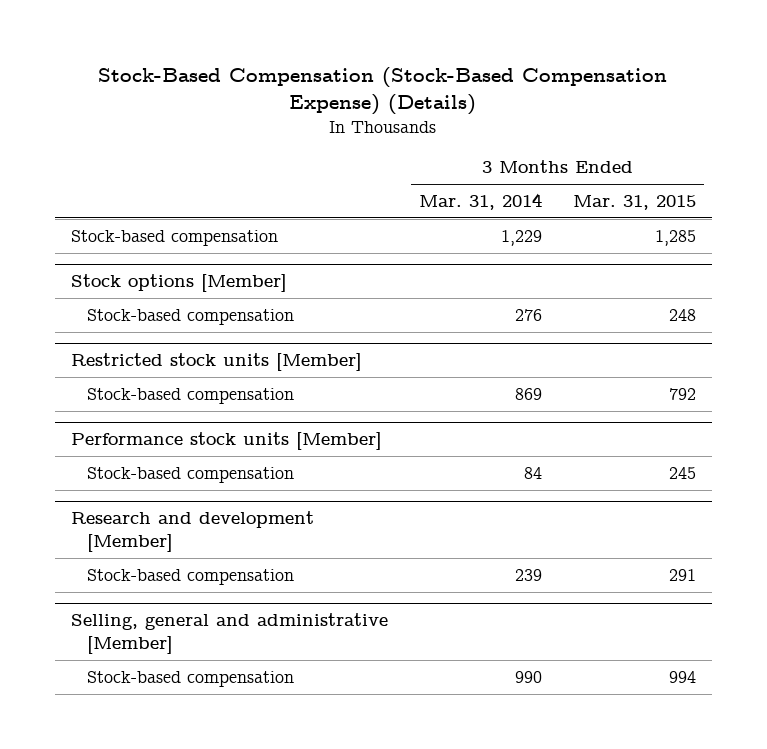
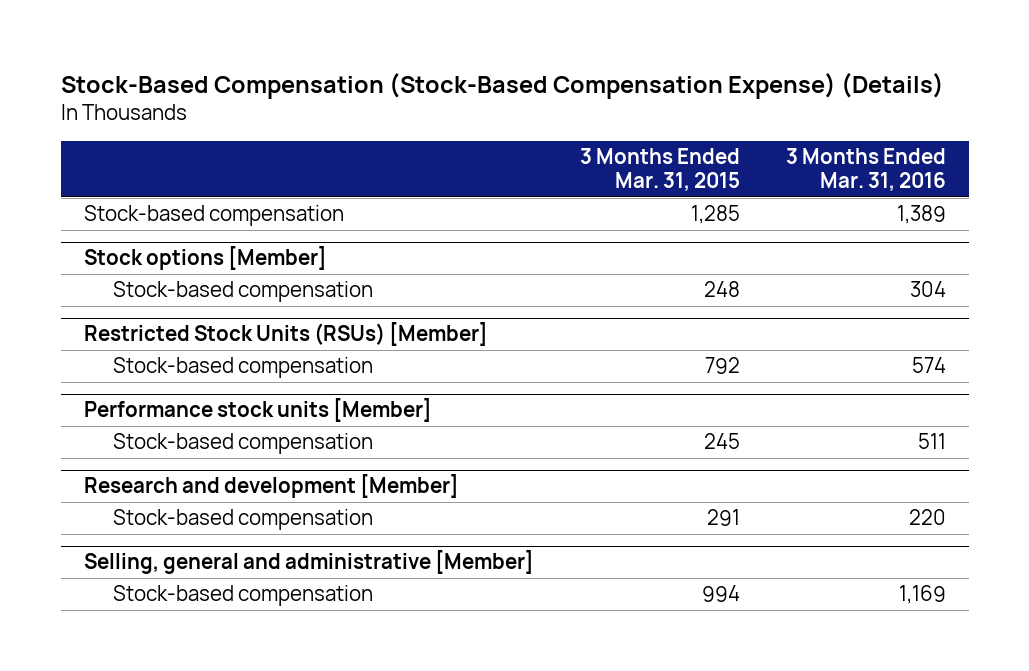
[418,192,542,210] Mar. 31, 2014 -> none
none -> [785,148,946,192] 3 Months Ended Mar. 31, 2016
[70,353,362,372] Restricted stock units [Member] -> [83,322,488,347] Restricted Stock Units (RSUs) [Member]

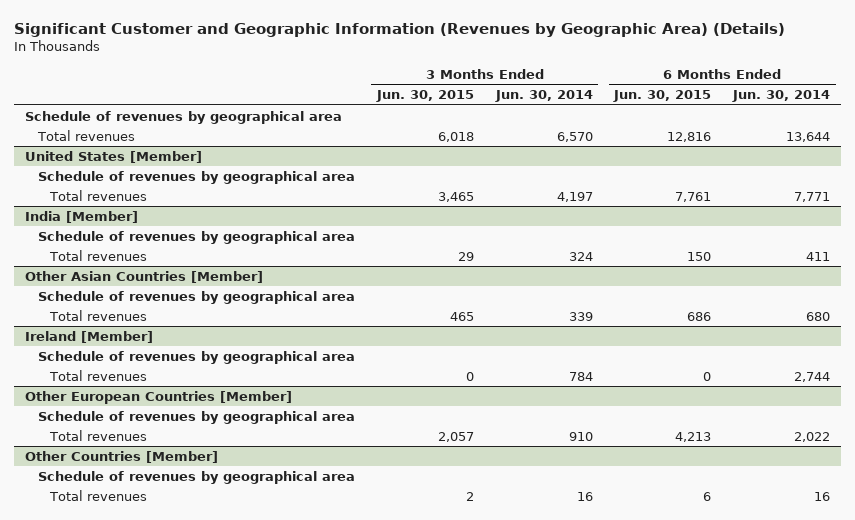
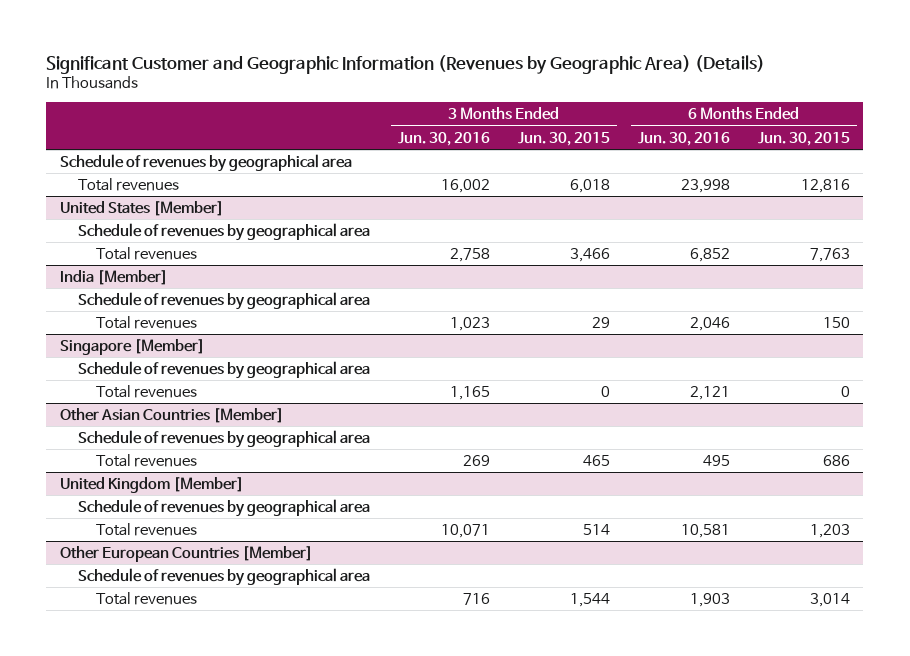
[494,90,593,103] Jun. 30, 2014 -> none
[732,90,831,103] Jun. 30, 2014 -> none
none -> [398,131,491,146] Jun. 30, 2016
none -> [637,131,730,146] Jun. 30, 2016
[437,191,474,202] 3,465 -> [569,247,610,262] 3,466
[675,191,712,202] 7,761 -> [809,247,850,262] 7,763
none -> [60,338,206,355] Singapore [Member]
none -> [78,360,371,379] Schedule of revenues by geographical area
none -> [96,384,198,398] Total revenues
[24,330,153,343] Ireland [Member] -> none
none -> [60,476,245,493] United Kingdom [Member]
[465,371,474,381] 0 -> [582,523,610,535] 514
[703,371,712,381] 0 -> [809,523,850,538] 1,203
[24,450,218,463] Other Countries [Member] -> none
[37,470,355,484] Schedule of revenues by geographical area -> none
[49,489,148,501] Total revenues -> none
[437,431,474,442] 2,057 -> [569,592,610,607] 1,544
[675,431,712,442] 4,213 -> [809,592,850,607] 3,014

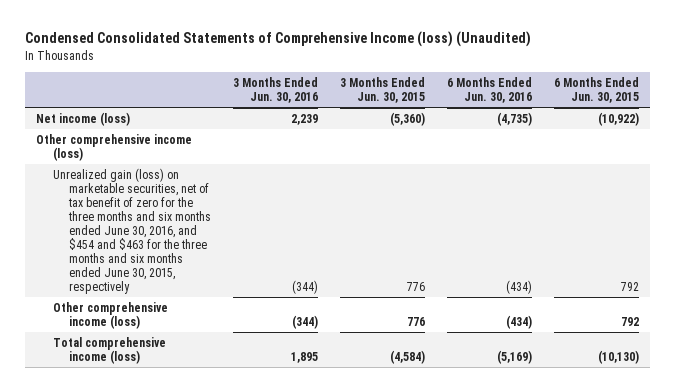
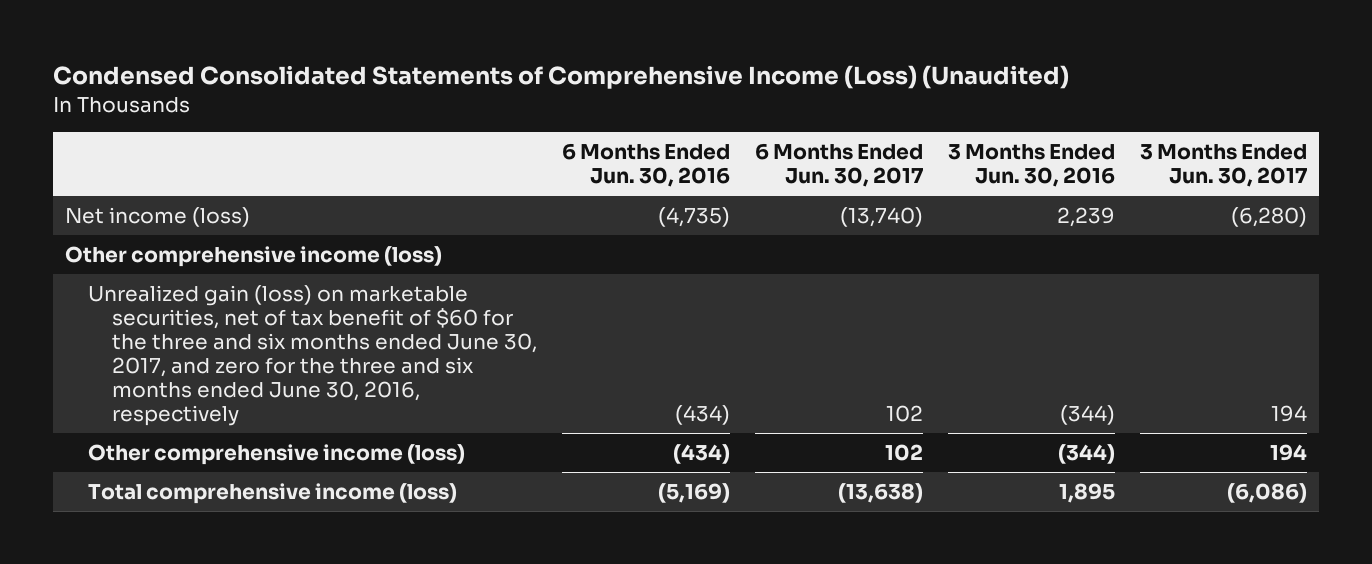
[24,31,531,48] Condensed Consolidated Statements of Comprehensive Income (loss) (Unaudited) -> [52,65,1069,90] Condensed Consolidated Statements of Comprehensive Income (Loss) (Unaudited)
[340,76,426,103] 3 Months Ended Jun. 30, 2015 -> none
[554,76,640,103] 6 Months Ended Jun. 30, 2015 -> none
none -> [754,143,923,188] 6 Months Ended Jun. 30, 2017
none -> [1139,144,1307,188] 3 Months Ended Jun. 30, 2017
[52,167,212,295] Unrealized gain (loss) on marketable securities, net of tax benefit of zero for the three months and six months ended June 30, 2016, and $454 and $463 for the three months and six months ended June 30, 2015, respectively -> [88,284,537,426] Unrealized gain (loss) on marketable securities, net of tax benefit of $60 for the three and six months ended June 30, 2017, and zero for the three and six months ended June 30, 2016, respectively

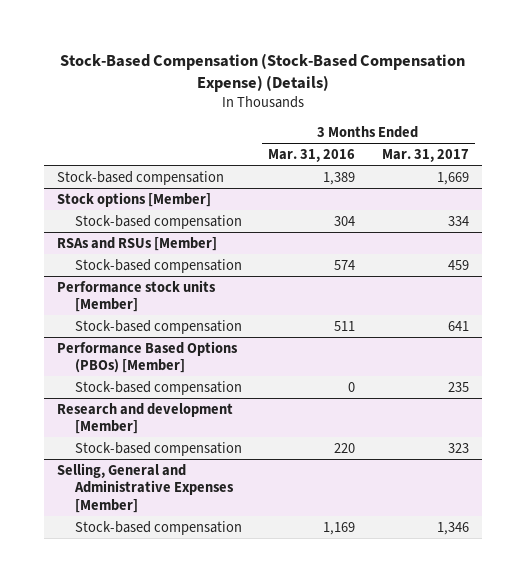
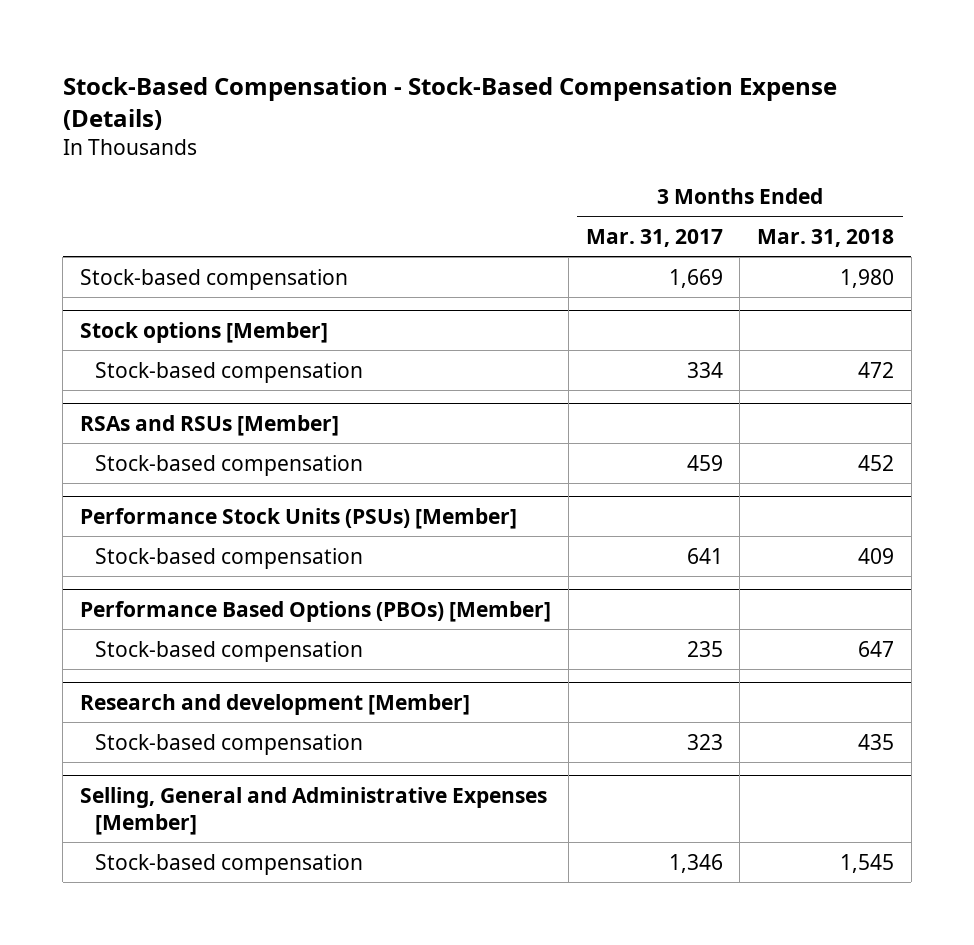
[59,52,465,92] Stock-Based Compensation (Stock-Based Compensation Expense) (Details) -> [62,76,837,131] Stock-Based Compensation - Stock-Based Compensation Expense (Details)
[268,148,356,162] Mar. 31, 2016 -> none
none -> [757,228,895,247] Mar. 31, 2018
[56,279,216,313] Performance stock units [Member] -> [79,507,517,529] Performance Stock Units (PSUs) [Member]

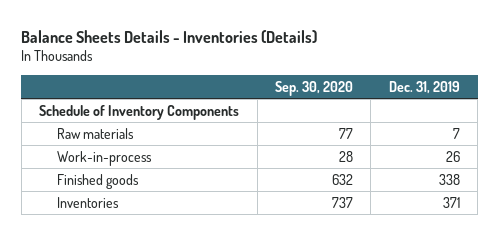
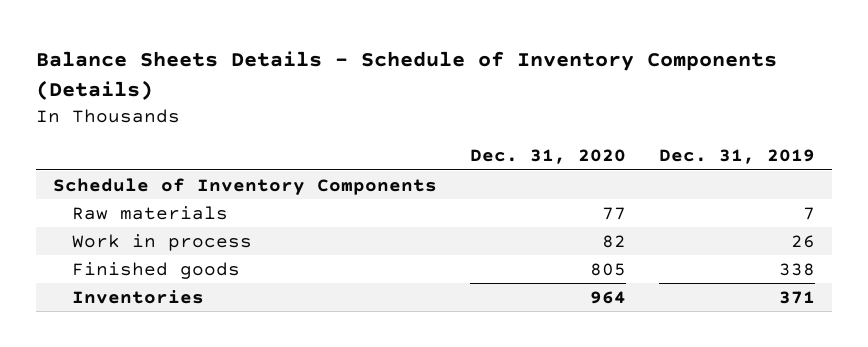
[21,29,318,43] Balance Sheets Details - Inventories (Details) -> [35,50,777,101] Balance Sheets Details - Schedule of Inventory Components (Details)
[274,80,353,96] Sep. 30, 2020 -> none
none -> [469,149,626,165] Dec. 31, 2020
[56,150,152,166] Work-in-process -> [71,233,252,251] Work in process

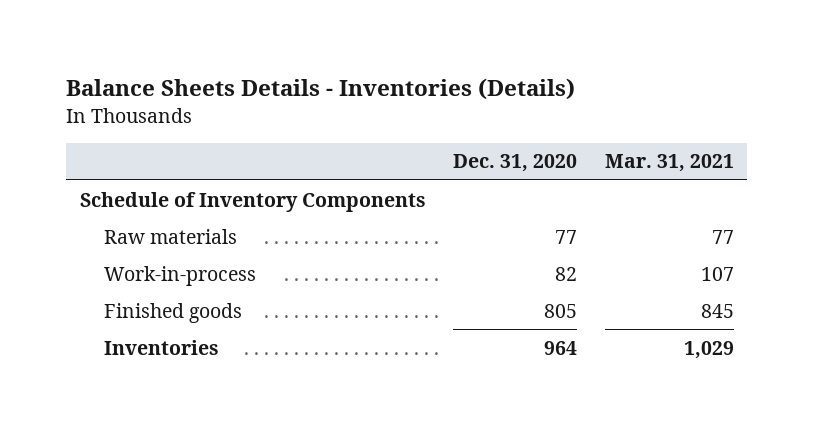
[35,50,777,101] Balance Sheets Details - Schedule of Inventory Components (Details) -> [65,78,575,101] Balance Sheets Details - Inventories (Details)
[659,149,816,165] Dec. 31, 2019 -> none
none -> [604,154,734,173] Mar. 31, 2021
[71,233,252,251] Work in process -> [104,265,257,286] Work-in-process

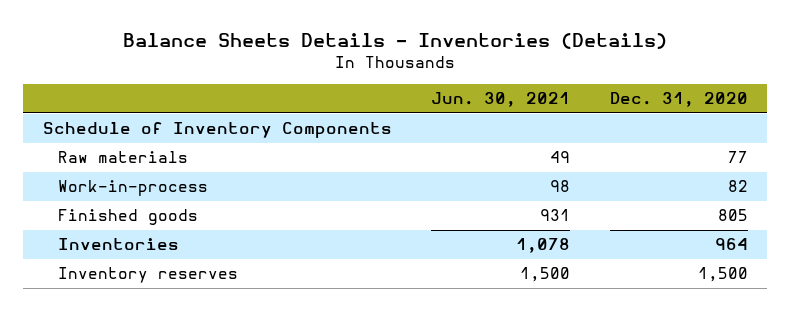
[604,154,734,173] Mar. 31, 2021 -> none
none -> [431,92,571,108] Jun. 30, 2021
none -> [57,267,238,284] Inventory reserves

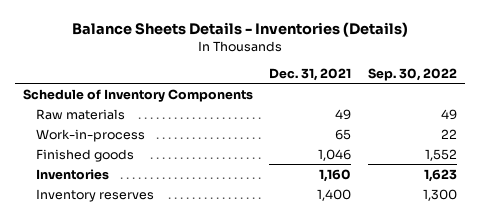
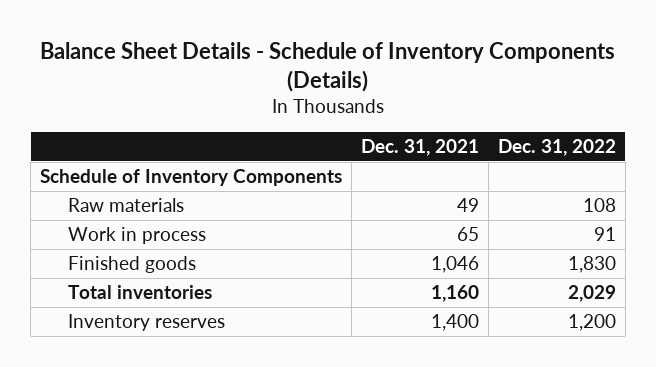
[71,21,408,37] Balance Sheets Details - Inventories (Details) -> [39,42,615,93] Balance Sheet Details - Schedule of Inventory Components (Details)
[367,67,457,81] Sep. 30, 2022 -> none
none -> [497,138,616,156] Dec. 31, 2022
[35,128,145,142] Work-in-process -> [68,227,207,245] Work in process
[35,168,109,180] Inventories -> [68,285,213,300] Total inventories

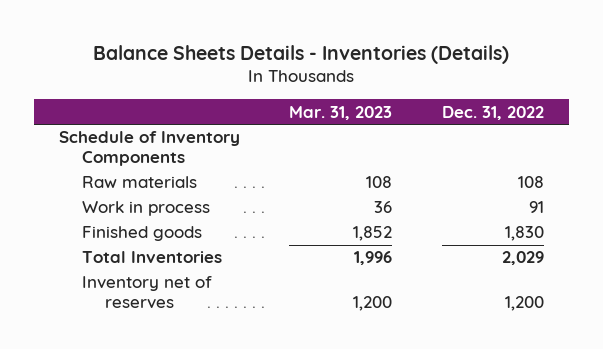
[39,42,615,93] Balance Sheet Details - Schedule of Inventory Components (Details) -> [93,44,510,64] Balance Sheets Details - Inventories (Details)
[360,138,479,156] Dec. 31, 2021 -> none
none -> [289,105,393,120] Mar. 31, 2023
[68,285,213,300] Total inventories -> [81,251,222,264] Total Inventories
[68,314,226,332] Inventory reserves -> [81,276,212,310] Inventory net of reserves

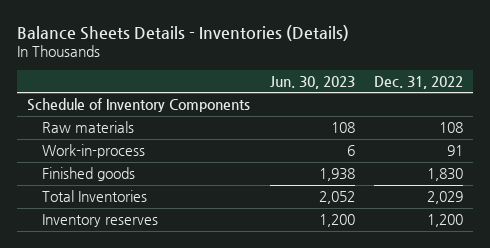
[289,105,393,120] Mar. 31, 2023 -> none
none -> [269,75,355,89] Jun. 30, 2023
[81,201,210,217] Work in process -> [41,144,145,159] Work-in-process
[81,276,212,310] Inventory net of reserves -> [41,214,158,228] Inventory reserves

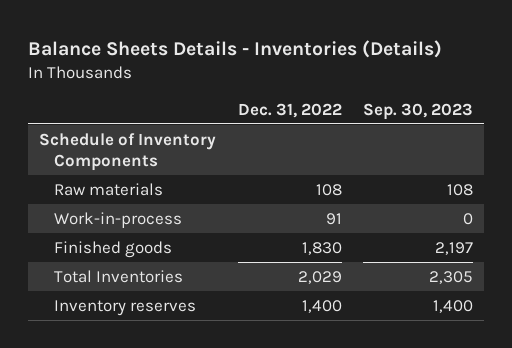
[269,75,355,89] Jun. 30, 2023 -> none
none -> [363,102,474,120] Sep. 30, 2023
[427,214,464,228] 1,200 -> [301,299,342,313] 1,400

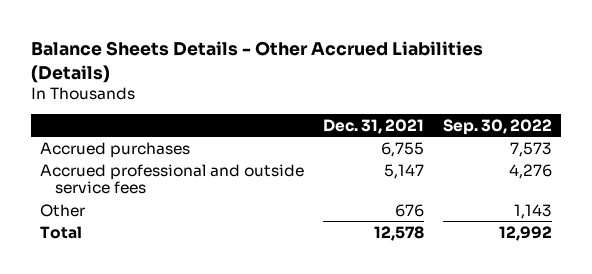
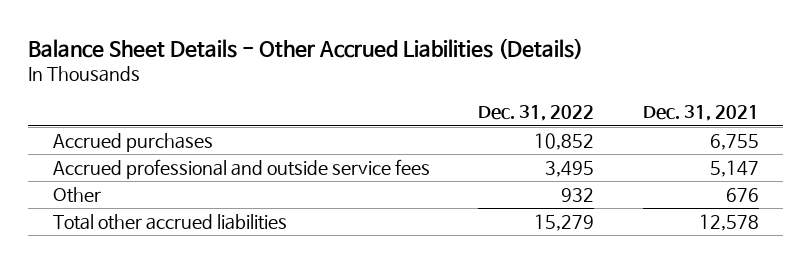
[31,40,484,83] Balance Sheets Details - Other Accrued Liabilities (Details) -> [28,38,584,60] Balance Sheet Details - Other Accrued Liabilities (Details)
[442,118,552,135] Sep. 30, 2022 -> none
none -> [478,105,595,122] Dec. 31, 2022
[40,225,83,239] Total -> [52,214,287,231] Total other accrued liabilities

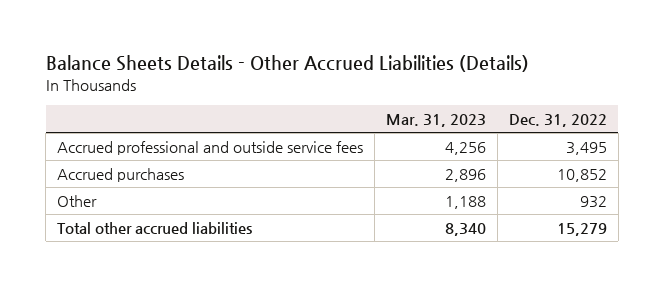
[28,38,584,60] Balance Sheet Details - Other Accrued Liabilities (Details) -> [45,55,529,73] Balance Sheets Details - Other Accrued Liabilities (Details)
[642,105,759,122] Dec. 31, 2021 -> none
none -> [385,113,486,127] Mar. 31, 2023
[52,133,213,153] Accrued purchases -> [57,168,185,183] Accrued purchases

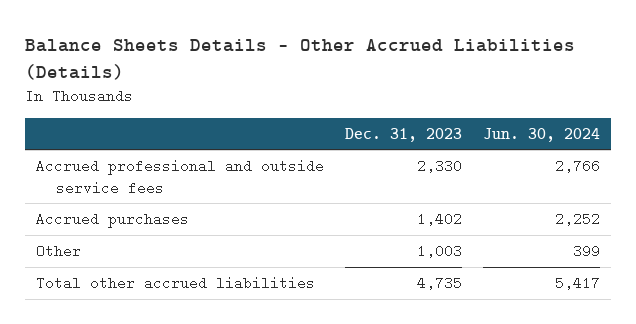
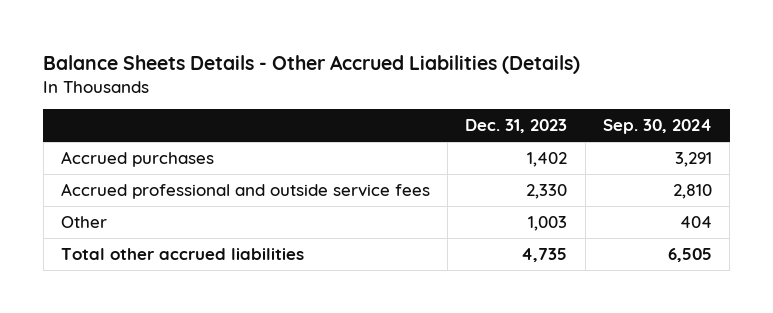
[483,127,601,142] Jun. 30, 2024 -> none
none -> [602,119,712,135] Sep. 30, 2024
[35,159,324,195] Accrued professional and outside service fees -> [61,183,431,200] Accrued professional and outside service fees

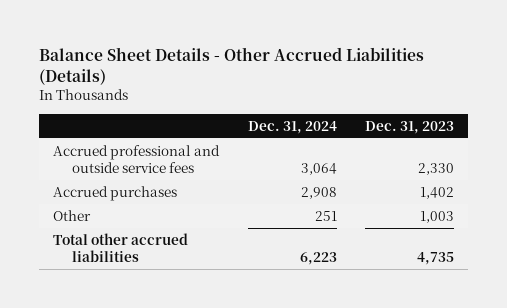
[43,54,581,74] Balance Sheets Details - Other Accrued Liabilities (Details) -> [39,46,425,85] Balance Sheet Details - Other Accrued Liabilities (Details)
[602,119,712,135] Sep. 30, 2024 -> none
none -> [247,120,337,134] Dec. 31, 2024
[61,151,215,168] Accrued purchases -> [53,185,178,201] Accrued purchases

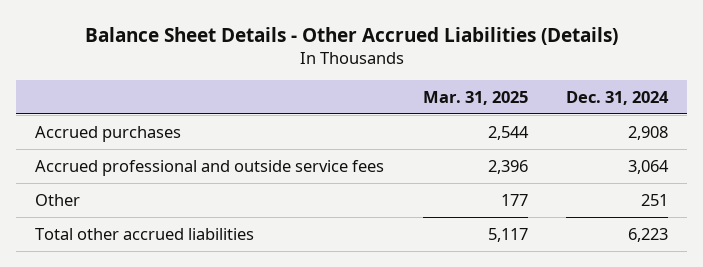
[364,120,454,134] Dec. 31, 2023 -> none
none -> [422,91,528,106] Mar. 31, 2025
[53,144,221,173] Accrued professional and outside service fees -> [35,159,385,176] Accrued professional and outside service fees

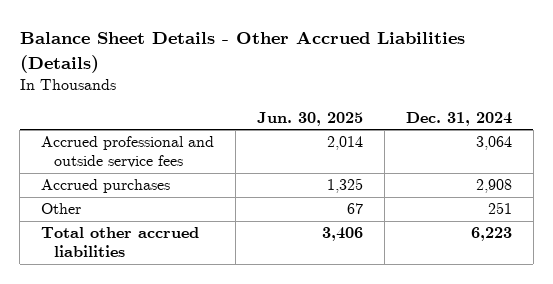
[422,91,528,106] Mar. 31, 2025 -> none
none -> [257,111,364,126] Jun. 30, 2025
[35,125,182,142] Accrued purchases -> [41,179,171,194] Accrued purchases

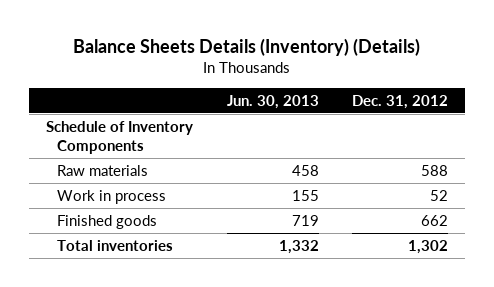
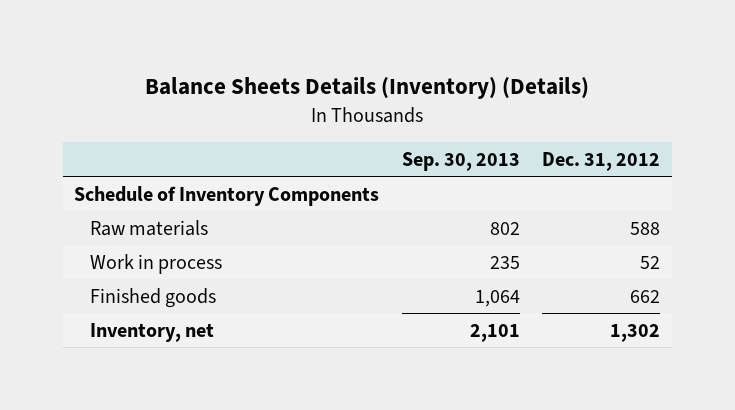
[226,94,319,109] Jun. 30, 2013 -> none
none -> [401,151,520,171] Sep. 30, 2013
[57,239,174,251] Total inventories -> [90,322,215,342] Inventory, net

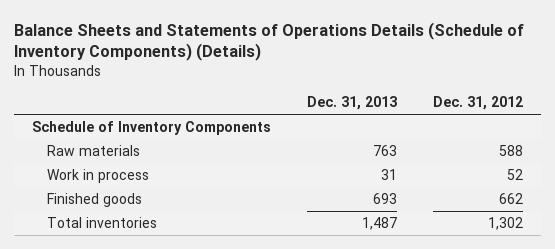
[145,77,590,100] Balance Sheets Details (Inventory) (Details) -> [13,21,524,62] Balance Sheets and Statements of Operations Details (Schedule of Inventory Components) (Details)
[401,151,520,171] Sep. 30, 2013 -> none
none -> [306,96,397,111] Dec. 31, 2013
[90,322,215,342] Inventory, net -> [47,216,158,228] Total inventories

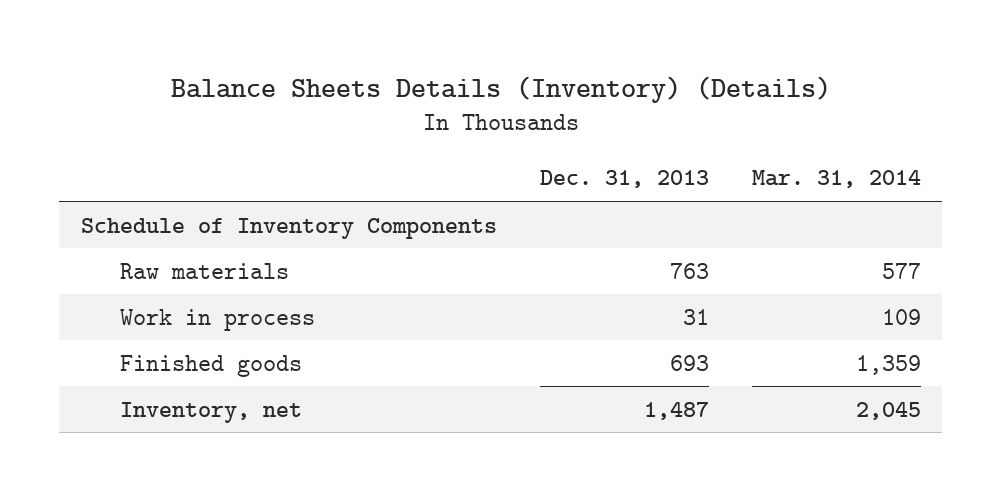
[13,21,524,62] Balance Sheets and Statements of Operations Details (Schedule of Inventory Components) (Details) -> [170,76,831,104] Balance Sheets Details (Inventory) (Details)
[433,96,524,111] Dec. 31, 2012 -> none
none -> [751,170,921,189] Mar. 31, 2014
[47,216,158,228] Total inventories -> [119,401,302,423] Inventory, net

